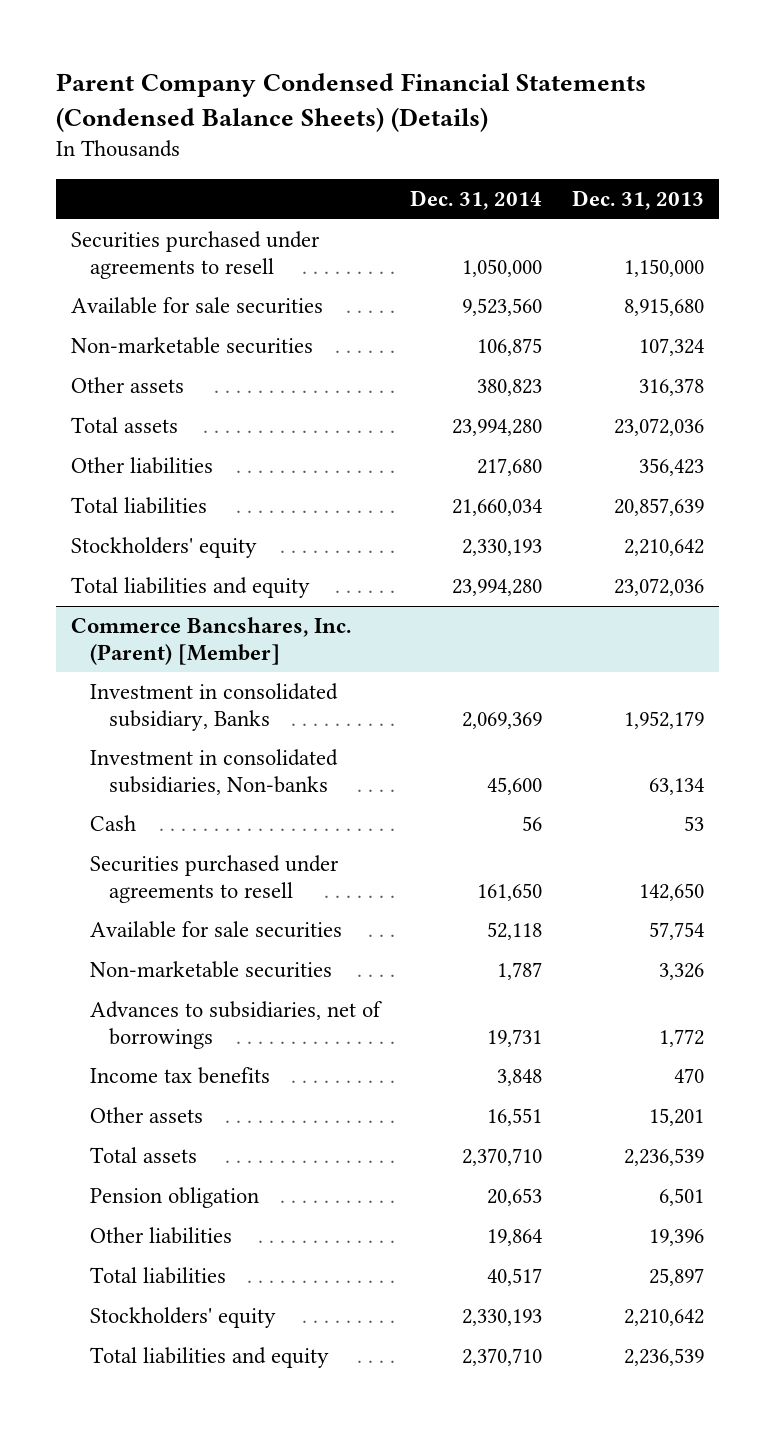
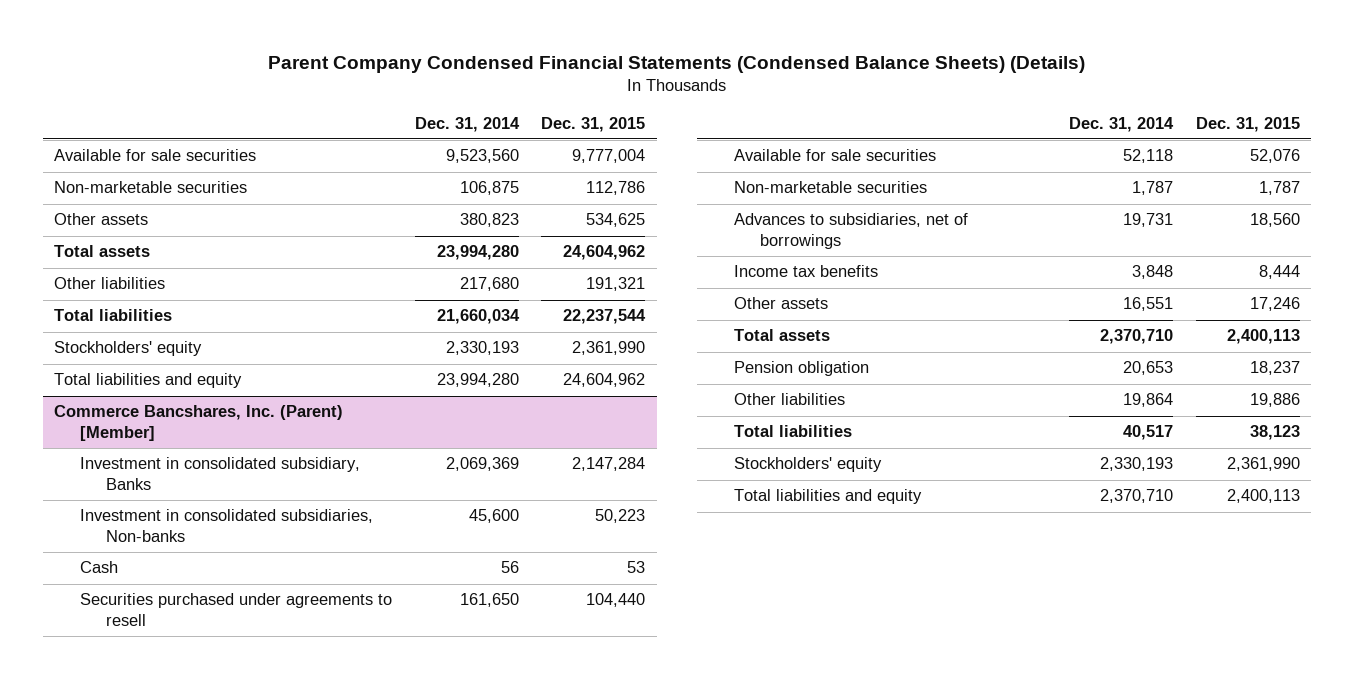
[572,190,705,211] Dec. 31, 2013 -> none
none -> [541,116,646,132] Dec. 31, 2015
[71,231,321,279] Securities purchased under agreements to resell -> none

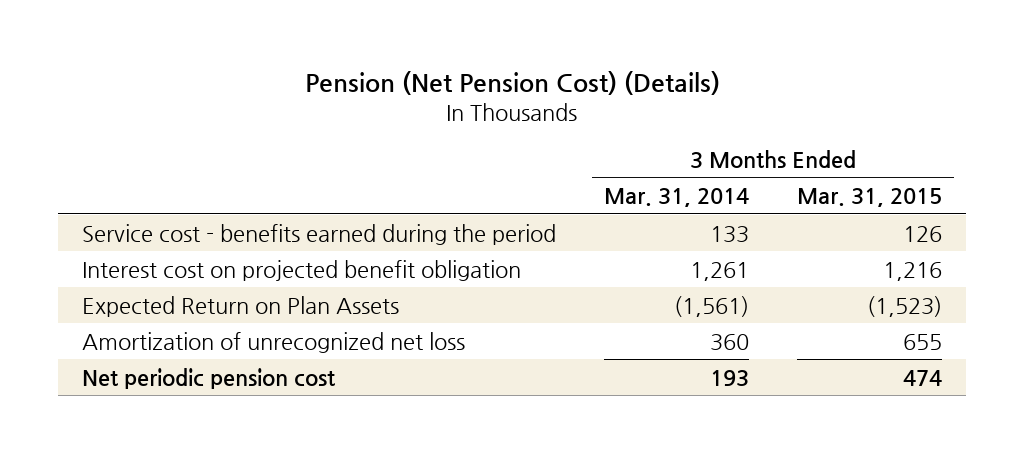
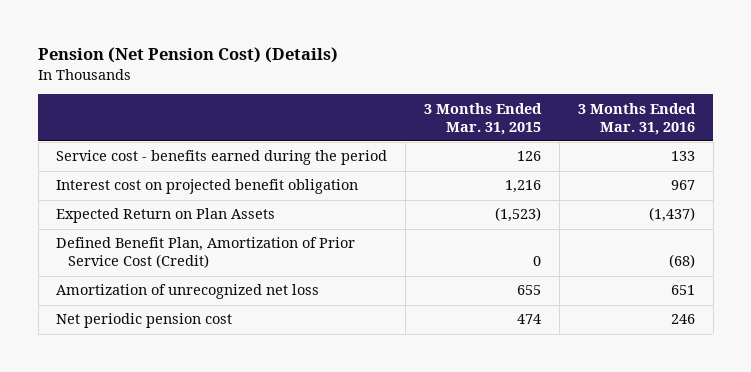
[604,188,750,208] Mar. 31, 2014 -> none
none -> [577,102,696,135] 3 Months Ended Mar. 31, 2016
none -> [56,237,356,269] Defined Benefit Plan, Amortization of Prior Service Cost (Credit)

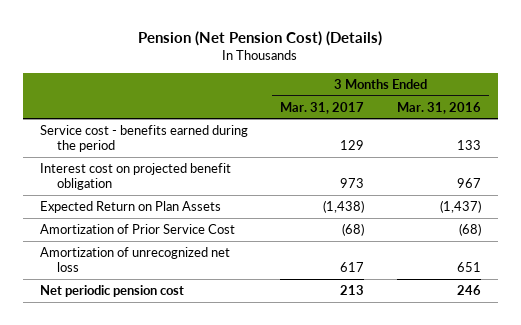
[424,102,543,135] 3 Months Ended Mar. 31, 2015 -> none
none -> [280,101,365,114] Mar. 31, 2017
[56,237,356,269] Defined Benefit Plan, Amortization of Prior Service Cost (Credit) -> [39,223,235,234] Amortization of Prior Service Cost

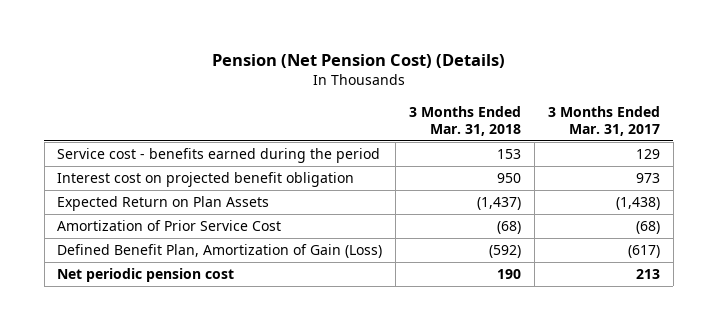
[397,101,482,114] Mar. 31, 2016 -> none
none -> [409,105,522,136] 3 Months Ended Mar. 31, 2018
[39,246,230,273] Amortization of unrecognized net loss -> none
none -> [57,244,383,259] Defined Benefit Plan, Amortization of Gain (Loss)

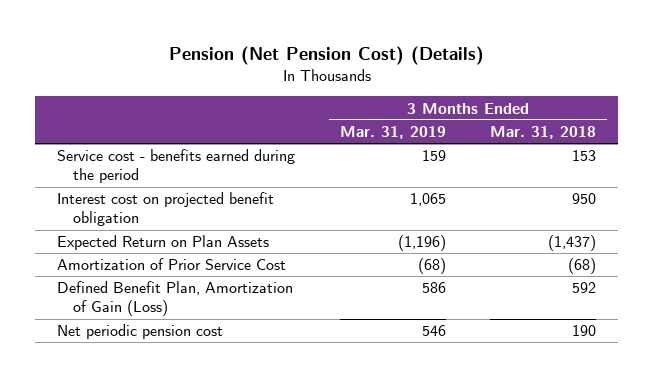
[547,105,660,136] 3 Months Ended Mar. 31, 2017 -> none
none -> [339,126,446,140] Mar. 31, 2019
[489,245,522,259] (592) -> [571,282,596,294] 592

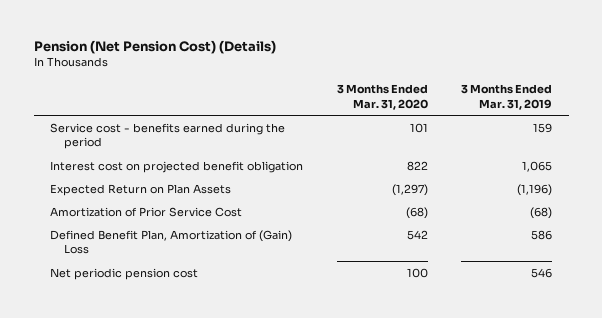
[489,126,596,140] Mar. 31, 2018 -> none
none -> [336,84,428,110] 3 Months Ended Mar. 31, 2020
[57,281,294,317] Defined Benefit Plan, Amortization of Gain (Loss) -> [50,229,293,255] Defined Benefit Plan, Amortization of (Gain) Loss

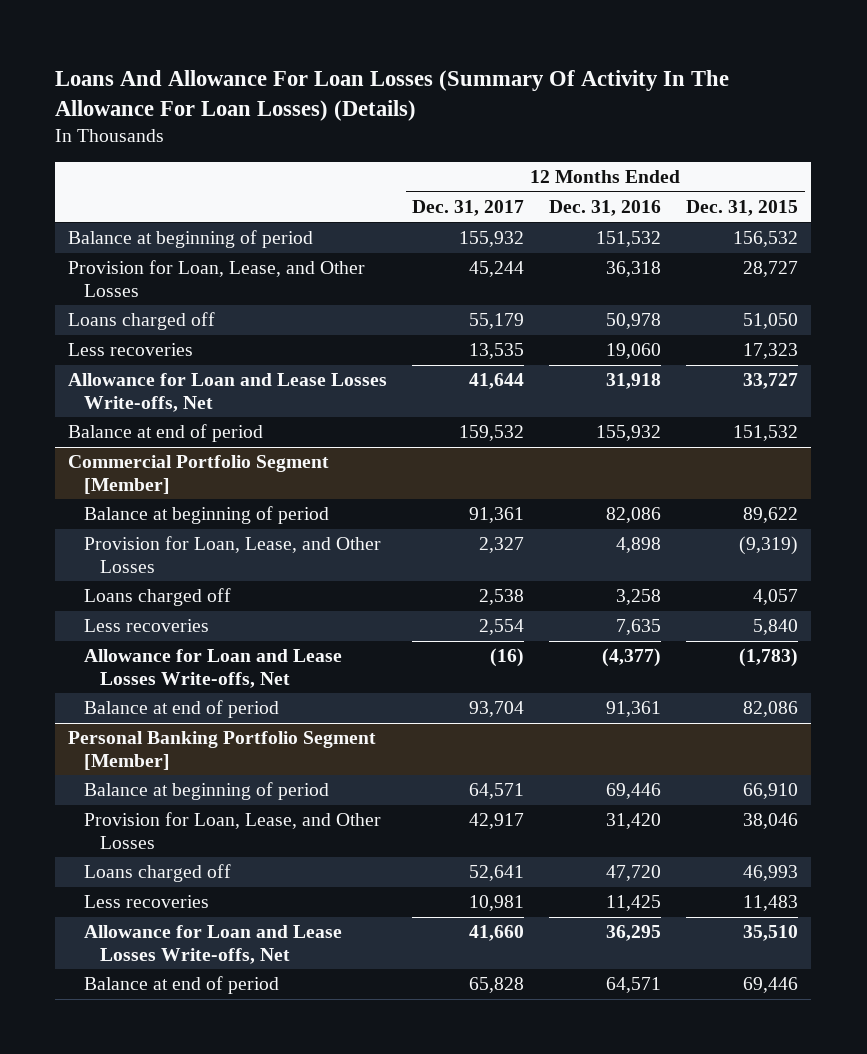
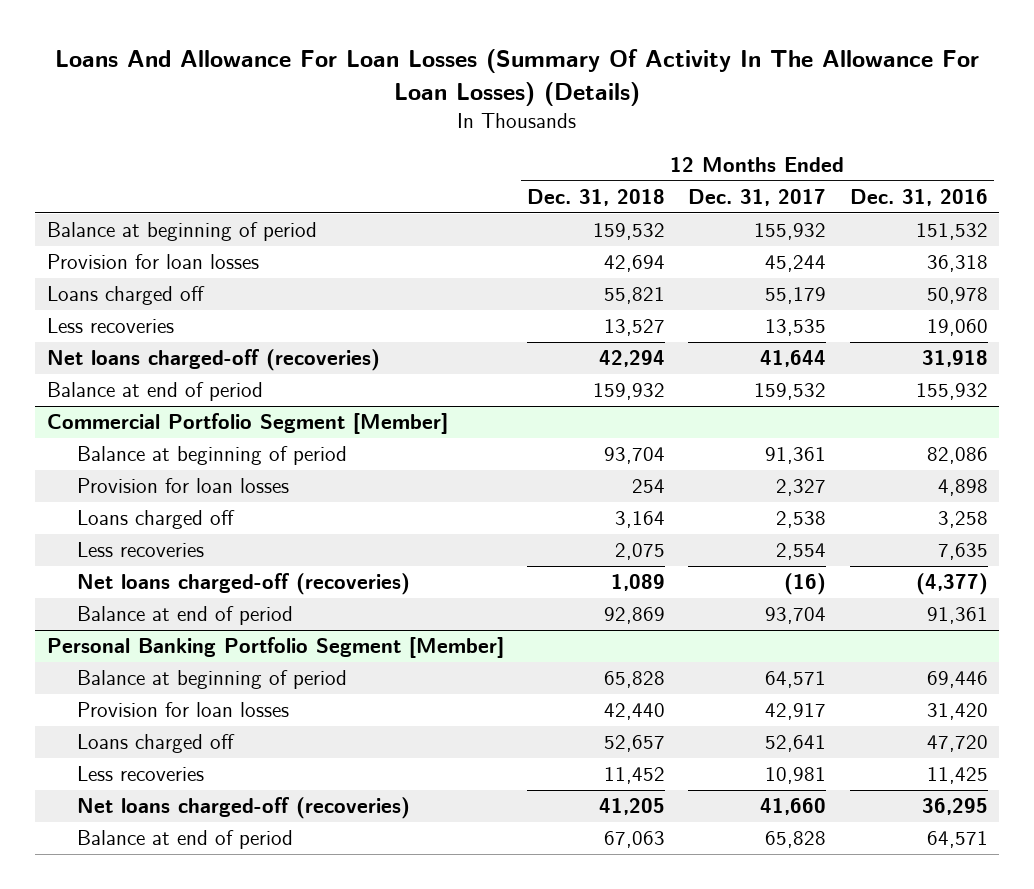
[686,200,799,217] Dec. 31, 2015 -> none
none -> [526,188,665,206] Dec. 31, 2018
[68,260,366,297] Provision for Loan, Lease, and Other Losses -> [46,254,259,270] Provision for loan losses
[68,373,388,412] Allowance for Loan and Lease Losses Write-offs, Net -> [46,349,380,372] Net loans charged-off (recoveries)
[84,536,382,573] Provision for Loan, Lease, and Other Losses -> [77,478,290,494] Provision for loan losses
[84,649,343,688] Allowance for Loan and Lease Losses Write-offs, Net -> [77,573,411,596] Net loans charged-off (recoveries)
[84,812,382,849] Provision for Loan, Lease, and Other Losses -> [77,702,290,718] Provision for loan losses
[84,925,343,964] Allowance for Loan and Lease Losses Write-offs, Net -> [77,797,411,820] Net loans charged-off (recoveries)

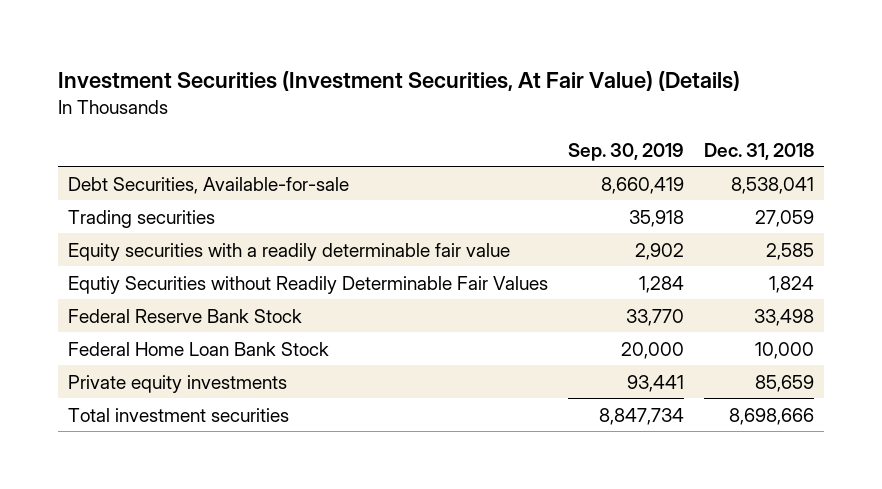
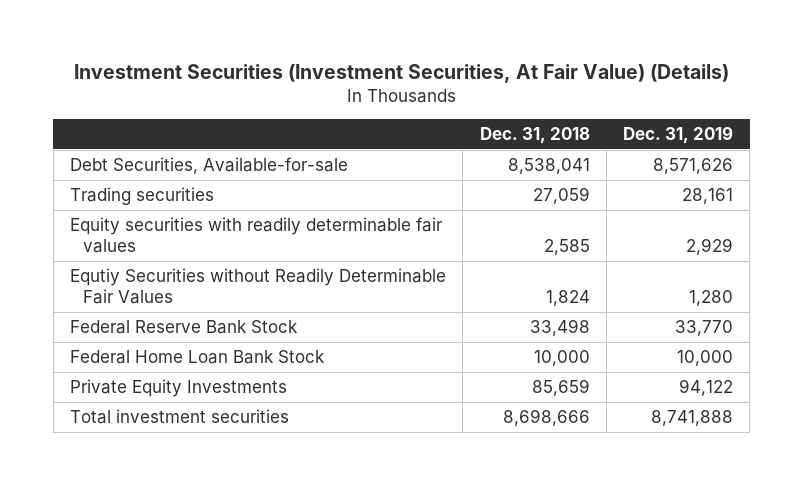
[568,142,685,161] Sep. 30, 2019 -> none
none -> [623,125,734,144] Dec. 31, 2019
[68,242,511,261] Equity securities with a readily determinable fair value -> [70,217,444,253] Equity securities with readily determinable fair values
[68,374,288,393] Private equity investments -> [70,379,288,398] Private Equity Investments

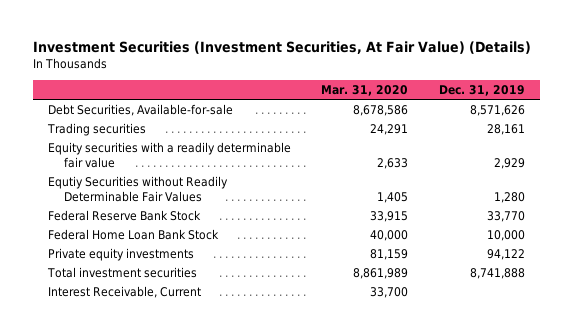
[479,126,590,144] Dec. 31, 2018 -> none
none -> [321,85,409,97] Mar. 31, 2020
[70,217,444,253] Equity securities with readily determinable fair values -> [48,141,292,169] Equity securities with a readily determinable fair value
[70,379,288,398] Private Equity Investments -> [48,247,195,261] Private equity investments
none -> [48,285,202,298] Interest Receivable, Current

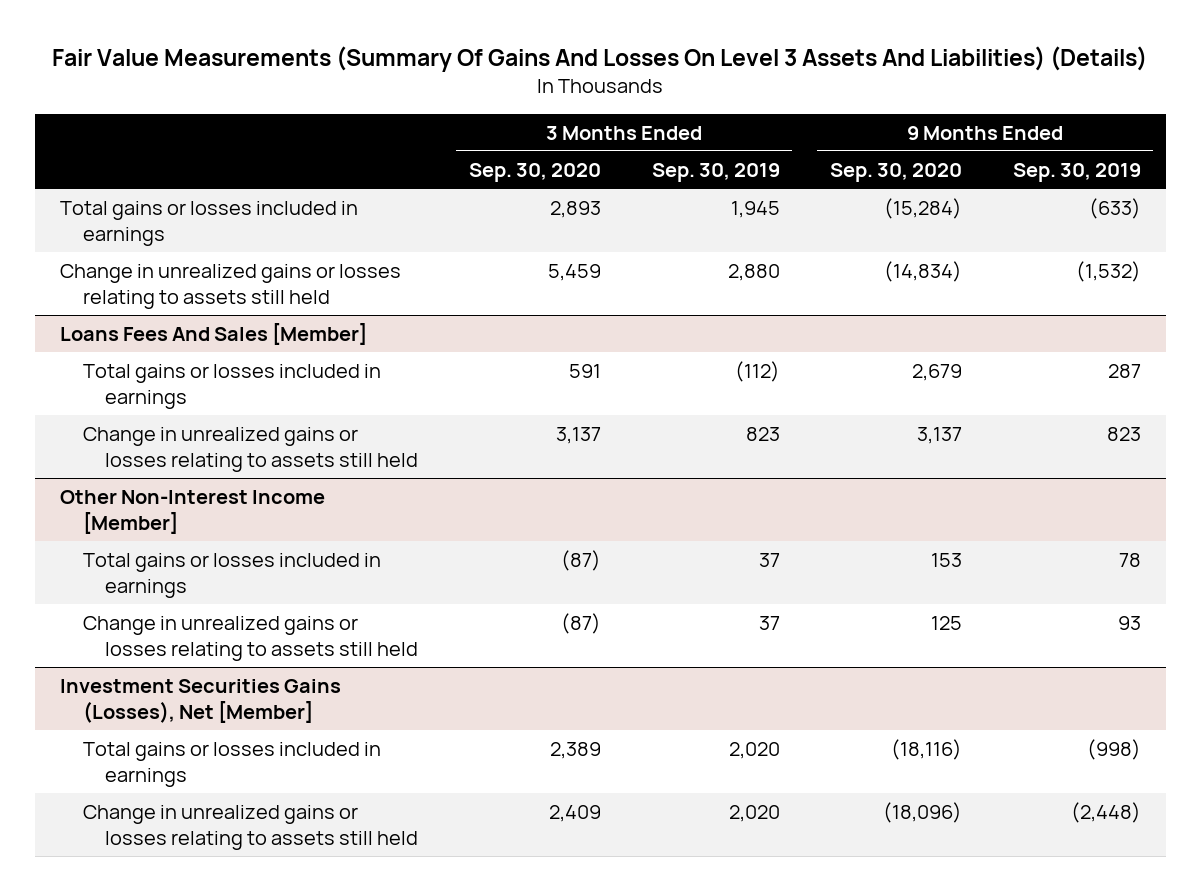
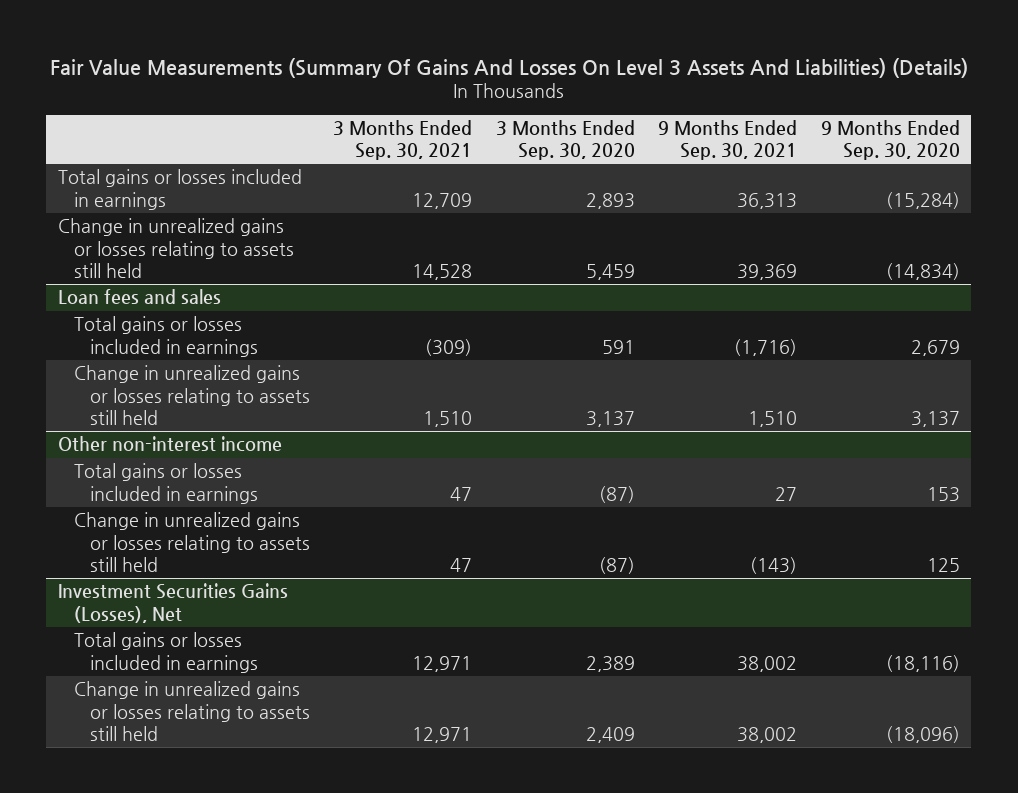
[651,162,780,182] Sep. 30, 2019 -> none
[1012,162,1141,182] Sep. 30, 2019 -> none
none -> [333,120,473,161] 3 Months Ended Sep. 30, 2021
none -> [658,120,798,161] 9 Months Ended Sep. 30, 2021
[60,323,368,346] Loans Fees And Sales [Member] -> [58,289,222,305] Loan fees and sales
[60,490,326,534] Other Non-Interest Income [Member] -> [58,436,283,453] Other non-interest income
[60,679,342,723] Investment Securities Gains (Losses), Net [Member] -> [58,583,289,623] Investment Securities Gains (Losses), Net

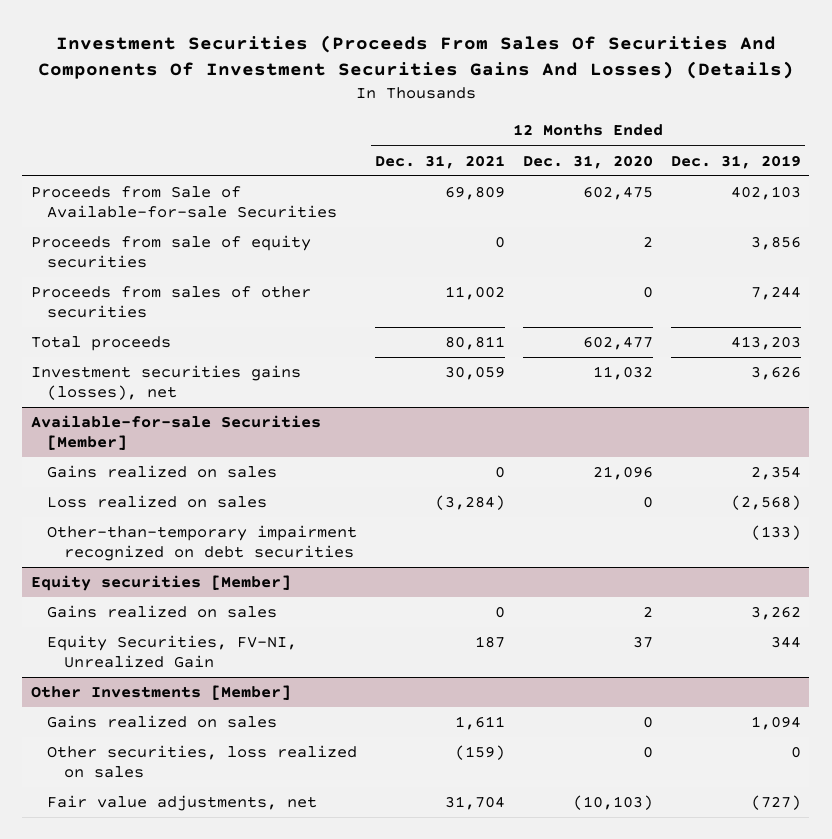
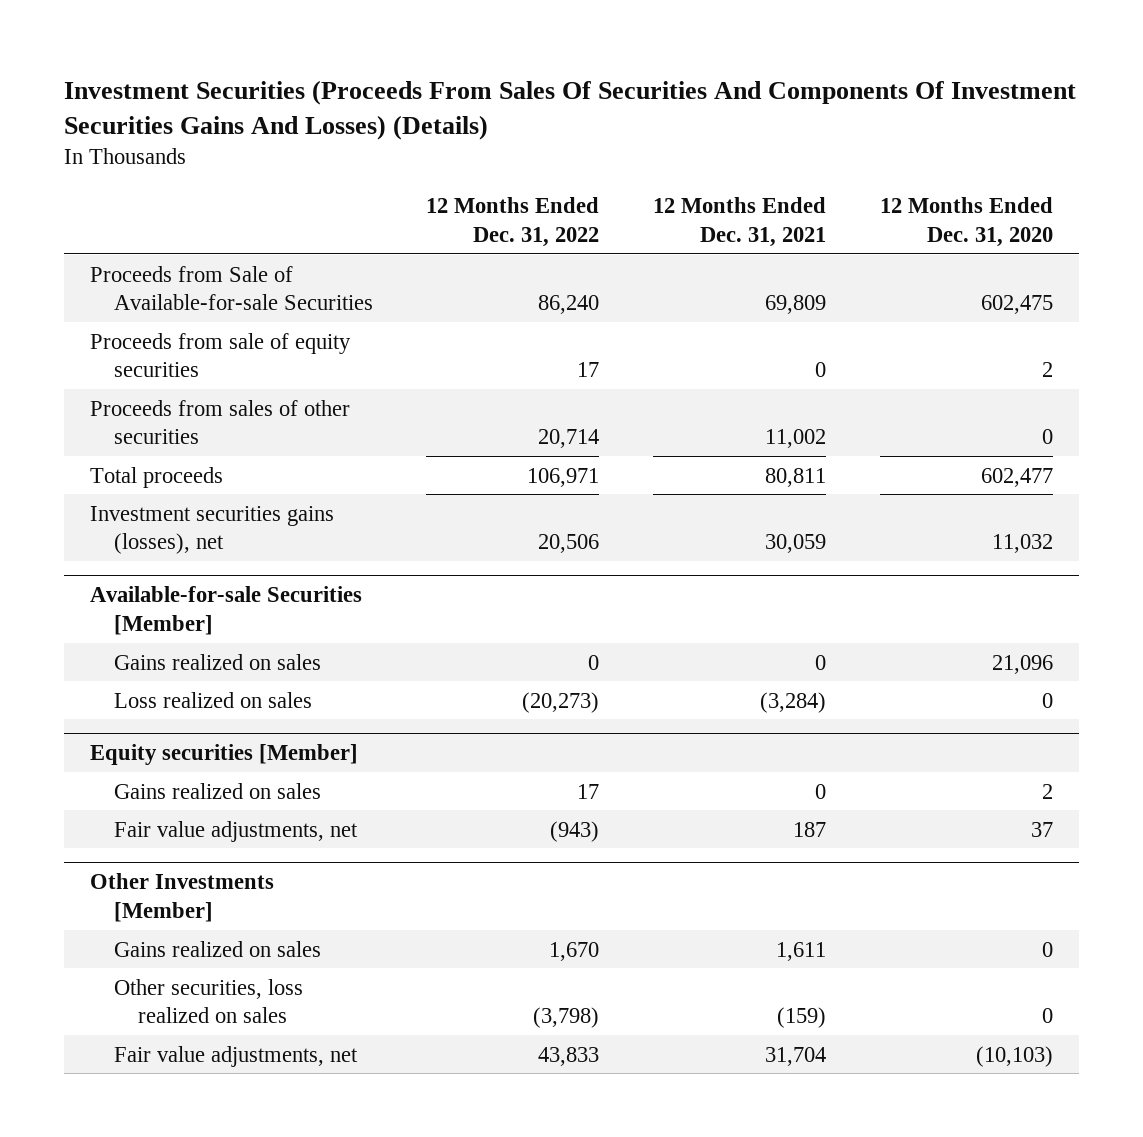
[670,154,801,169] Dec. 31, 2019 -> none
none -> [426,197,600,247] 12 Months Ended Dec. 31, 2022
[47,525,358,562] Other-than-temporary impairment recognized on debt securities -> none
[47,635,298,669] Equity Securities, FV-NI, Unrealized Gain -> [113,820,358,842] Fair value adjustments, net

